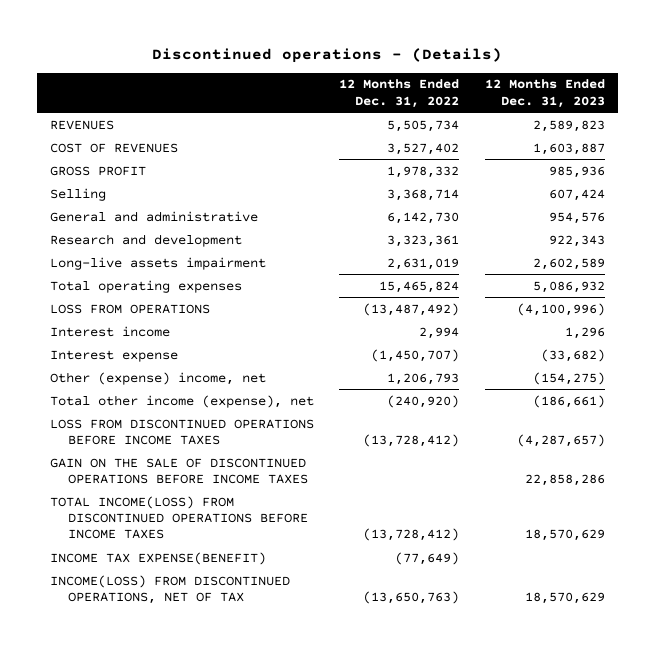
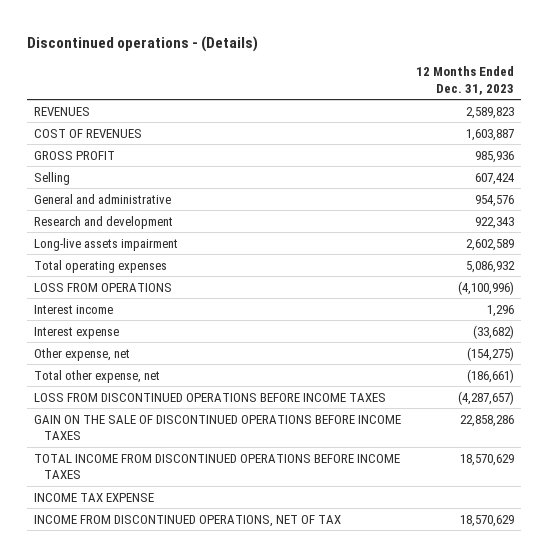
[339,79,460,108] 12 Months Ended Dec. 31, 2022 -> none
[49,371,266,385] Other (expense) income, net -> [34,347,131,361] Other expense, net
[49,394,314,408] Total other income (expense), net -> [34,369,161,383] Total other expense, net
[49,495,309,540] TOTAL INCOME(LOSS) FROM DISCONTINUED OPERATIONS BEFORE INCOME TAXES -> [34,453,401,480] TOTAL INCOME FROM DISCONTINUED OPERATIONS BEFORE INCOME TAXES
[49,551,266,565] INCOME TAX EXPENSE(BENEFIT) -> [34,492,155,502] INCOME TAX EXPENSE
[49,574,290,604] INCOME(LOSS) FROM DISCONTINUED OPERATIONS, NET OF TAX -> [34,514,342,527] INCOME FROM DISCONTINUED OPERATIONS, NET OF TAX

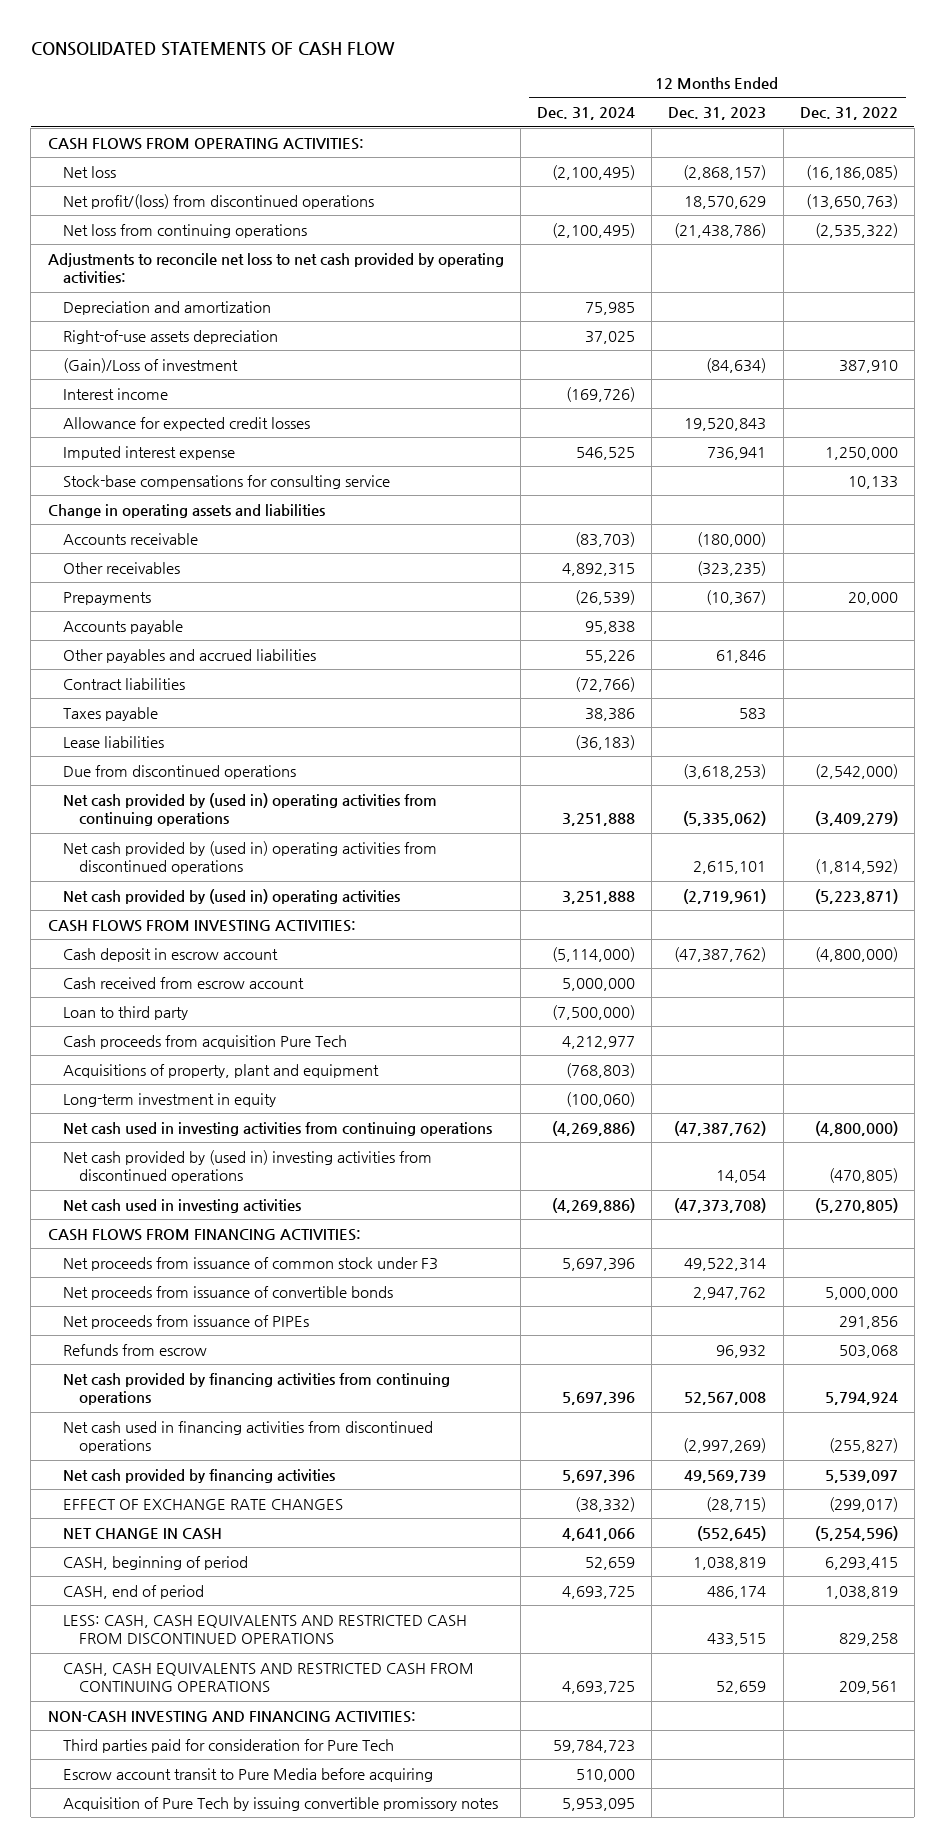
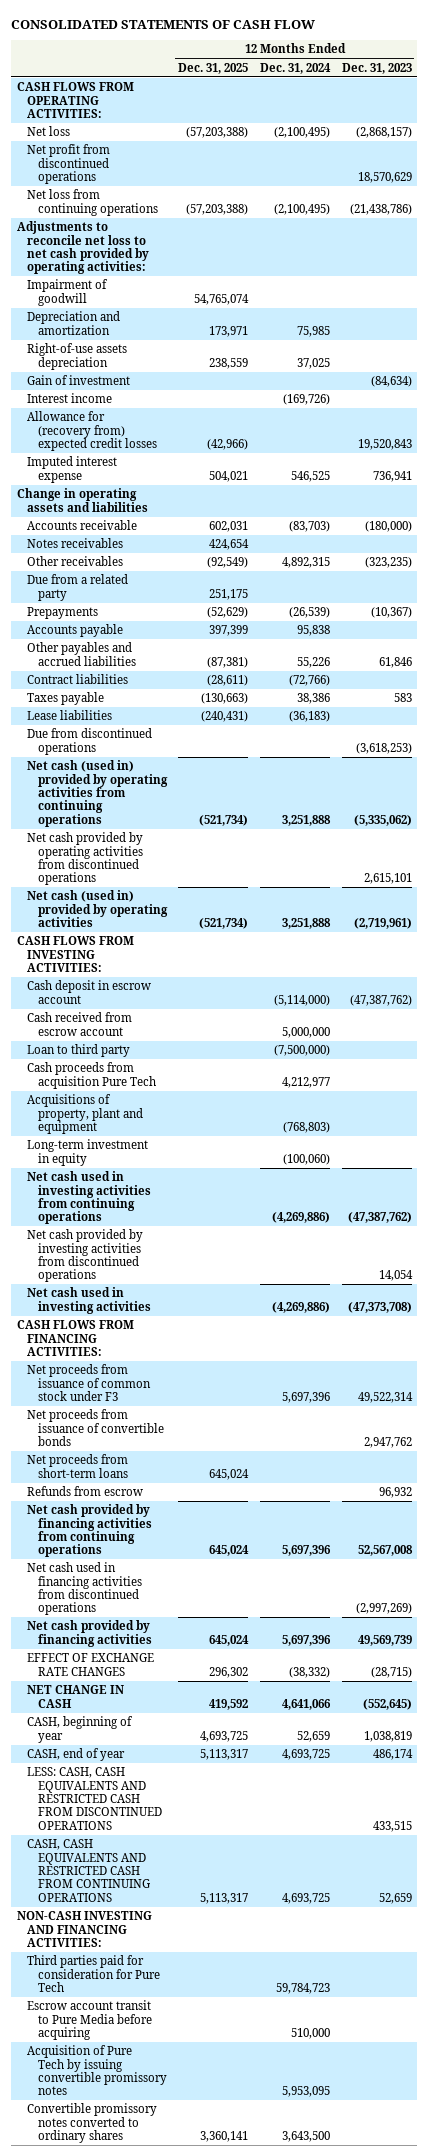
[799,107,898,121] Dec. 31, 2022 -> none
none -> [178,62,249,74] Dec. 31, 2025
[63,193,375,209] Net profit/(loss) from discontinued operations -> [27,144,111,184] Net profit from discontinued operations
none -> [27,279,109,306] Impairment of goodwill
[63,357,239,373] (Gain)/Loss of investment -> [27,375,131,386] Gain of investment
[63,416,311,431] Allowance for expected credit losses -> [27,411,157,451] Allowance for (recovery from) expected credit losses
[63,474,391,489] Stock-base compensations for consulting service -> none
none -> [27,538,124,549] Notes receivables
none -> [27,574,129,601] Due from a related party
[63,792,438,827] Net cash provided by (used in) operating activities from continuing operations -> [27,760,168,827] Net cash (used in) provided by operating activities from continuing operations
[63,840,438,875] Net cash provided by (used in) operating activities from discontinued operations -> [27,832,144,886] Net cash provided by operating activities from discontinued operations
[63,888,401,904] Net cash provided by (used in) operating activities -> [27,890,168,927] Net cash (used in) provided by operating activities
[63,1149,433,1184] Net cash provided by (used in) investing activities from discontinued operations -> [27,1229,144,1283] Net cash provided by investing activities from discontinued operations
[63,1314,310,1329] Net proceeds from issuance of PIPEs -> none
none -> [27,1454,129,1478] Net proceeds from short-term loans
[63,1555,249,1570] CASH, beginning of period -> [27,1716,134,1743] CASH, beginning of year
[63,1584,205,1599] CASH, end of period -> [27,1748,126,1762] CASH, end of year
none -> [27,2103,158,2143] Convertible promissory notes converted to ordinary shares

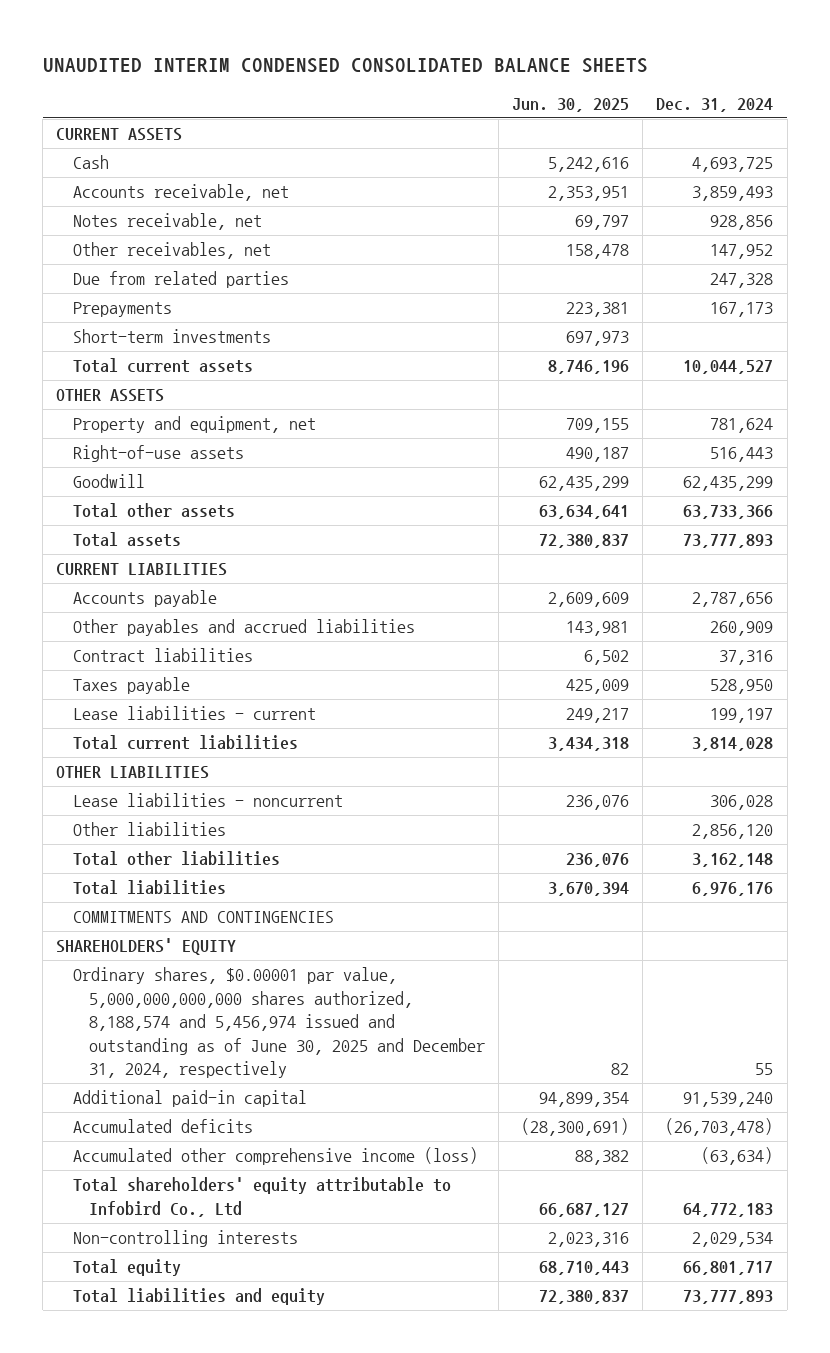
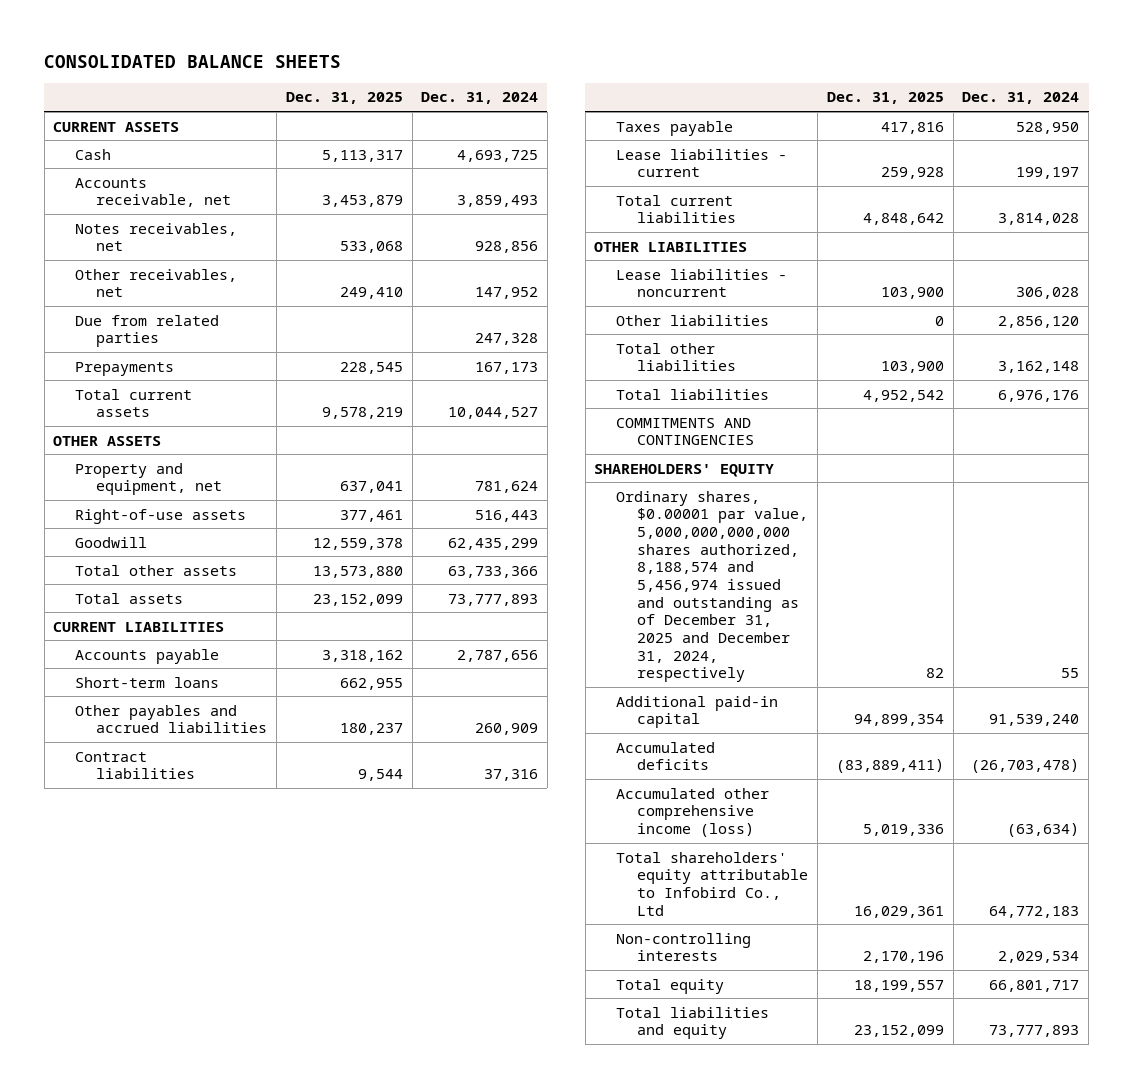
[42,57,648,73] UNAUDITED INTERIM CONDENSED CONSOLIDATED BALANCE SHEETS -> [44,54,342,68] CONSOLIDATED BALANCE SHEETS
[512,98,630,113] Jun. 30, 2025 -> none
none -> [285,92,403,105] Dec. 31, 2025
[72,213,262,231] Notes receivable, net -> [74,222,237,252] Notes receivables, net
[72,329,271,344] Short-term investments -> none
none -> [74,676,219,688] Short-term loans
[72,967,485,1079] Ordinary shares, $0.00001 par value, 5,000,000,000,000 shares authorized, 8,188,574 and 5,456,974 issued and outstanding as of June 30, 2025 and December 31, 2024, respectively -> [615,490,809,683] Ordinary shares, $0.00001 par value, 5,000,000,000,000 shares authorized, 8,188,574 and 5,456,974 issued and outstanding as of December 31, 2025 and December 31, 2024, respectively

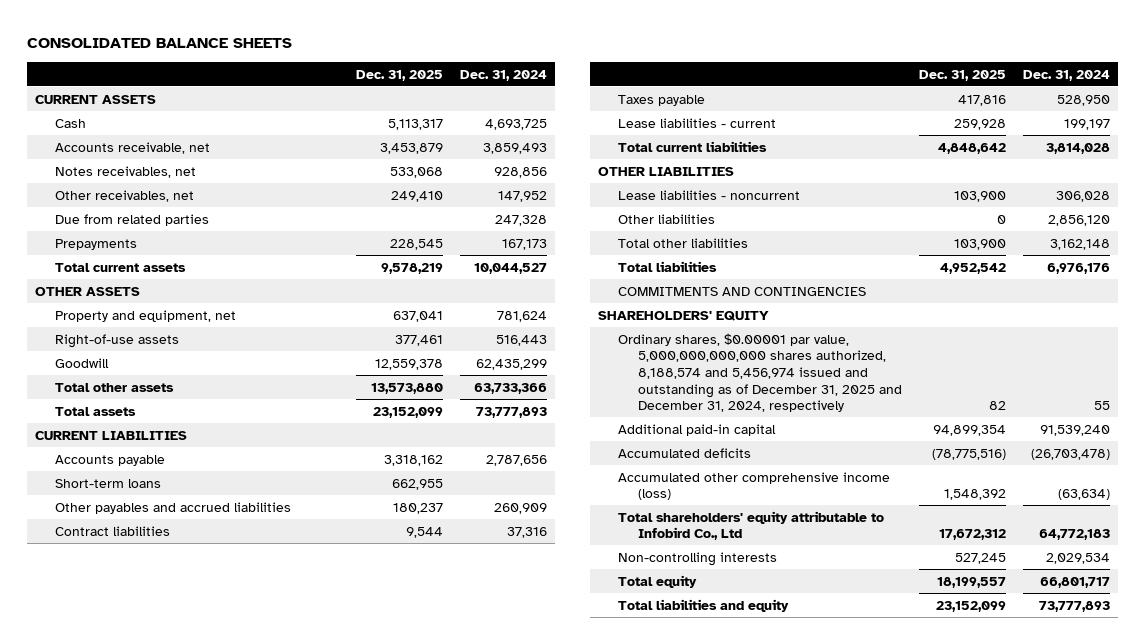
[835,759,944,774] (83,889,411) -> [931,448,1006,460] (78,775,516)
[862,823,944,836] 5,019,336 -> [943,489,1006,501] 1,548,392
[853,905,944,918] 16,029,361 -> [938,529,1006,541] 17,672,312
[862,951,944,964] 2,170,196 -> [954,552,1006,564] 527,245

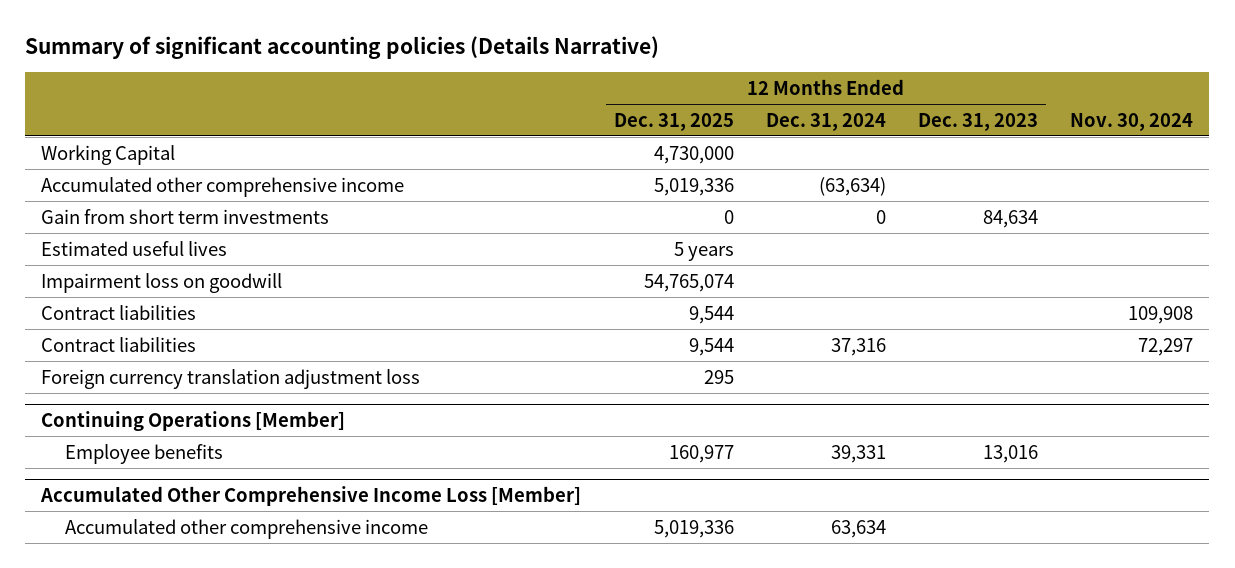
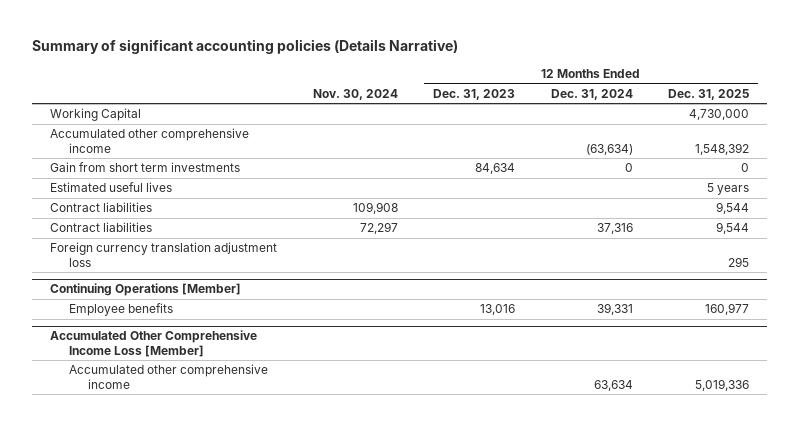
[653,177,734,196] 5,019,336 -> [695,142,750,155] 1,548,392
[41,272,283,293] Impairment loss on goodwill -> none

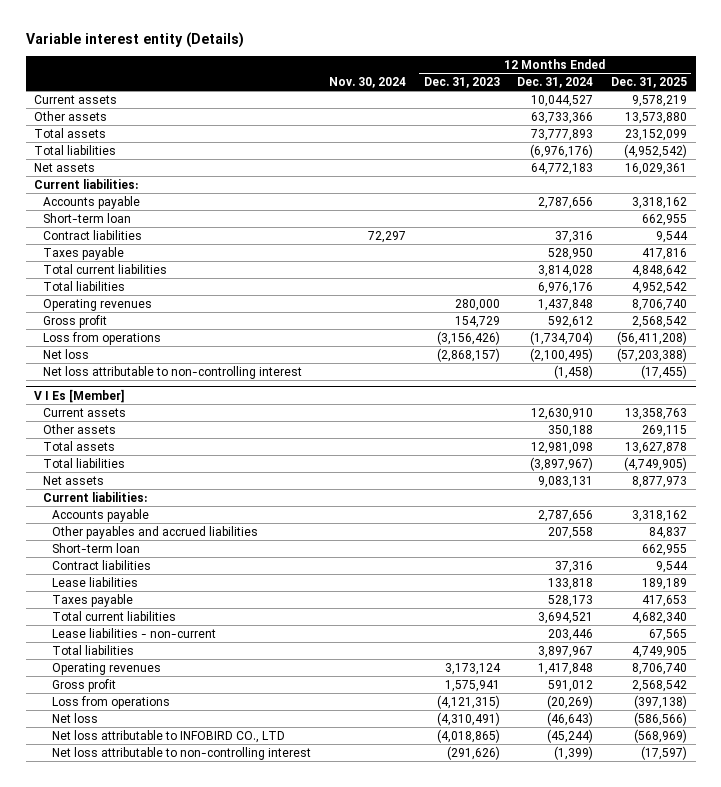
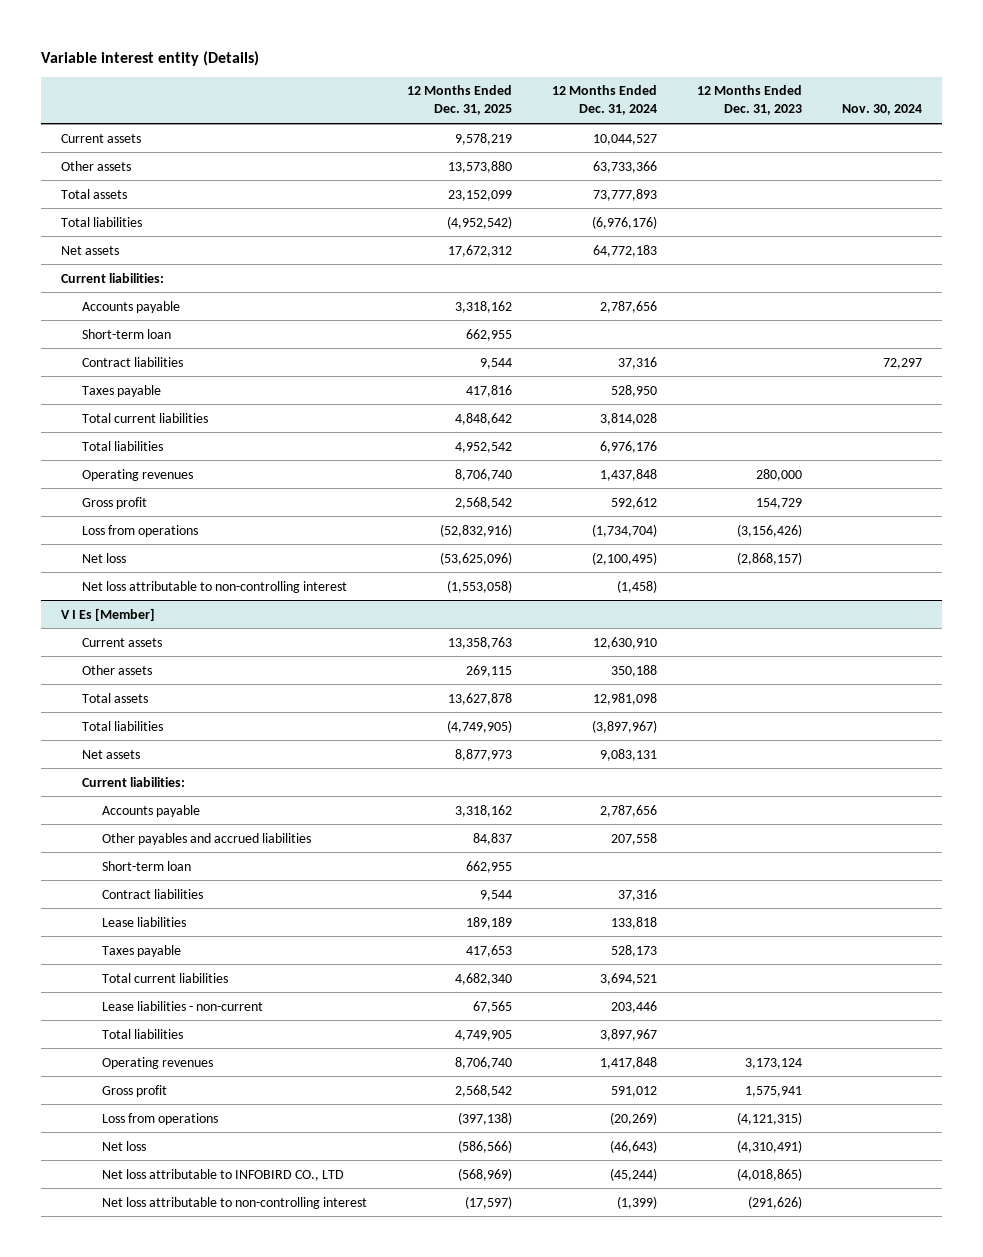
[624,162,687,175] 16,029,361 -> [448,244,513,257] 17,672,312
[616,330,687,345] (56,411,208) -> [440,523,513,537] (52,832,916)
[616,347,687,362] (57,203,388) -> [440,551,513,565] (53,625,096)
[640,364,687,379] (17,455) -> [447,579,513,593] (1,553,058)

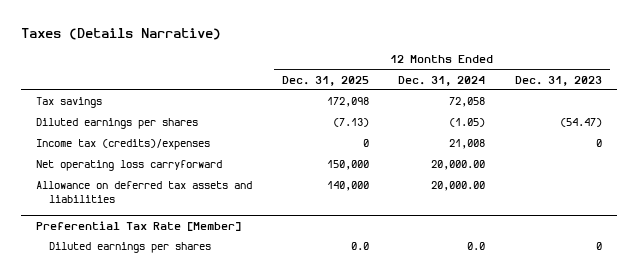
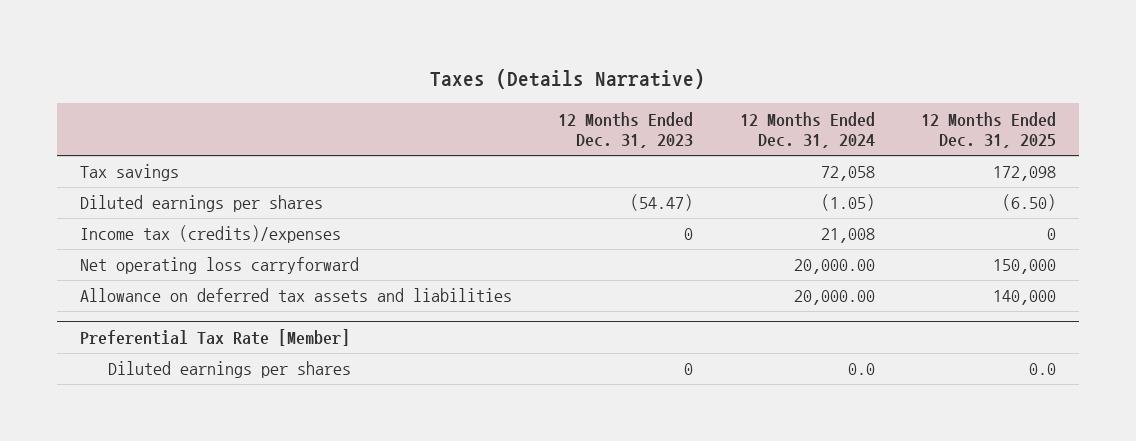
[332,118,369,128] (7.13) -> [1001,194,1056,212] (6.50)

